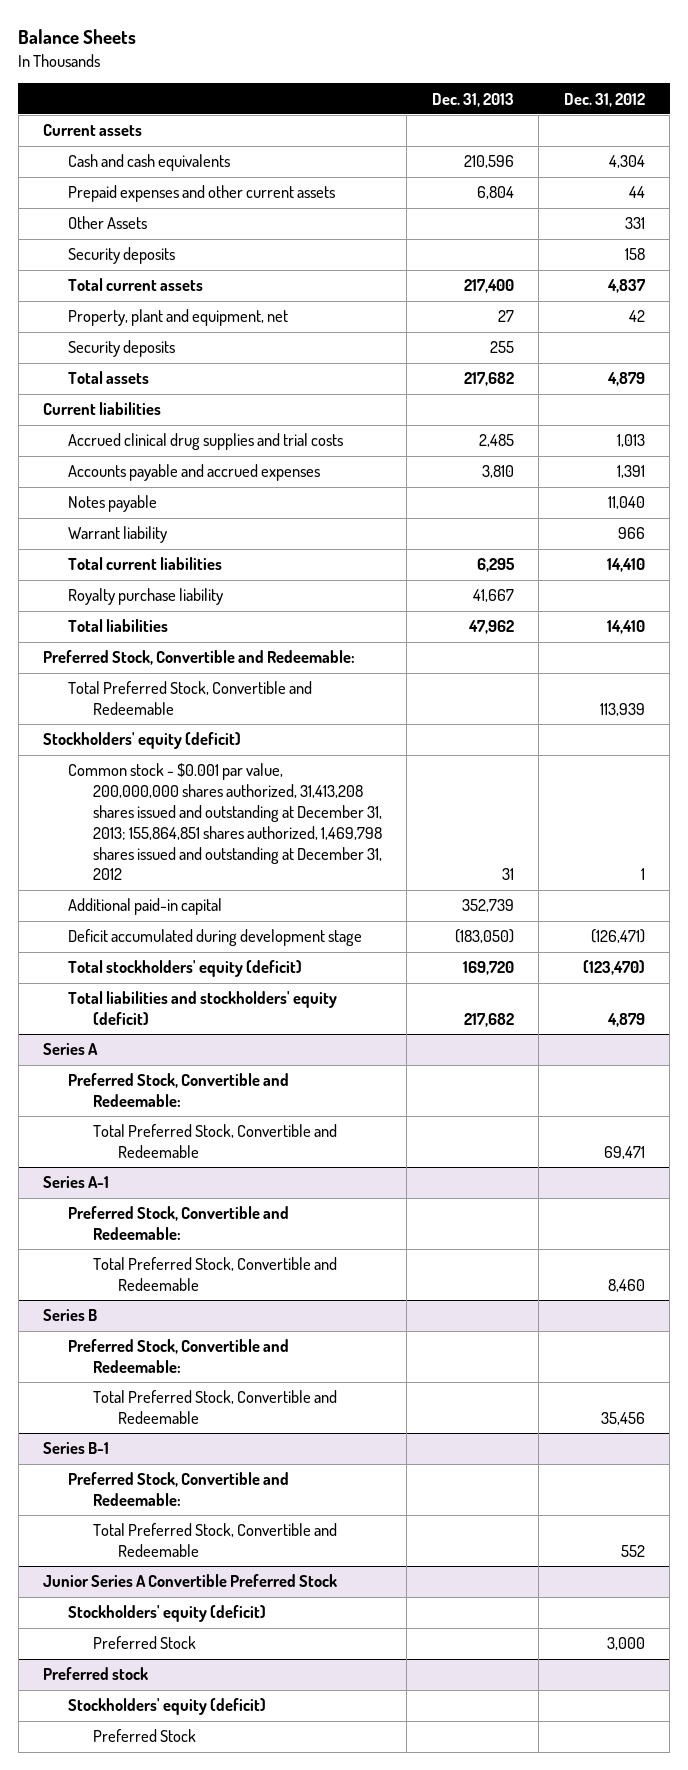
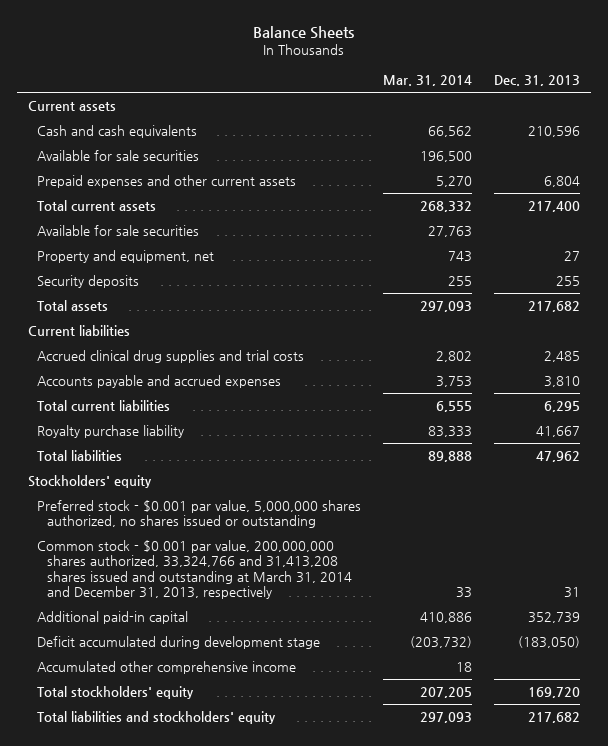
[563,92,645,107] Dec. 31, 2012 -> none
none -> [383,75,473,87] Mar. 31, 2014
none -> [37,150,200,162] Available for sale securities
[68,216,148,230] Other Assets -> none
[68,247,176,265] Security deposits -> none
none -> [37,225,200,237] Available for sale securities
[68,309,289,327] Property, plant and equipment, net -> [37,250,215,264] Property and equipment, net
[68,495,158,513] Notes payable -> none
[68,526,168,544] Warrant liability -> none
[43,650,356,666] Preferred Stock, Convertible and Redeemable: -> none
[68,681,313,716] Total Preferred Stock, Convertible and Redeemable -> none
[43,732,242,750] Stockholders' equity (deficit) -> [27,475,152,489] Stockholders' equity
none -> [37,500,362,529] Preferred stock - $0.001 par value, 5,000,000 shares authorized, no shares issued or outstanding
[68,763,383,881] Common stock - $0.001 par value, 200,000,000 shares authorized, 31,413,208 shares issued and outstanding at December 31, 2013; 155,864,851 shares authorized, 1,469,798 shares issued and outstanding at December 31, 2012 -> [37,540,352,600] Common stock - $0.001 par value, 200,000,000 shares authorized, 33,324,766 and 31,413,208 shares issued and outstanding at March 31, 2014 and December 31, 2013, respectively
[43,1043,99,1056] Series A -> none
[68,1073,290,1108] Preferred Stock, Convertible and Redeemable: -> none
[93,1124,338,1159] Total Preferred Stock, Convertible and Redeemable -> none
[43,1176,110,1189] Series A-1 -> none
[68,1206,290,1241] Preferred Stock, Convertible and Redeemable: -> none
[93,1257,338,1292] Total Preferred Stock, Convertible and Redeemable -> none
[43,1309,98,1322] Series B -> none
[68,1339,290,1374] Preferred Stock, Convertible and Redeemable: -> none
[93,1390,338,1425] Total Preferred Stock, Convertible and Redeemable -> none
[43,1442,110,1455] Series B-1 -> none
[68,1472,290,1507] Preferred Stock, Convertible and Redeemable: -> none
[93,1523,338,1558] Total Preferred Stock, Convertible and Redeemable -> none
[43,1574,338,1588] Junior Series A Convertible Preferred Stock -> none
[68,1605,267,1623] Stockholders' equity (deficit) -> none
[93,1636,197,1650] Preferred Stock -> none
[43,1667,149,1681] Preferred stock -> none
[68,1698,267,1716] Stockholders' equity (deficit) -> none
[93,1729,197,1743] Preferred Stock -> none
none -> [37,661,297,675] Accumulated other comprehensive income
[68,960,303,978] Total stockholders' equity (deficit) -> [37,686,195,700] Total stockholders' equity
[68,991,338,1026] Total liabilities and stockholders' equity (deficit) -> [37,711,277,725] Total liabilities and stockholders' equity

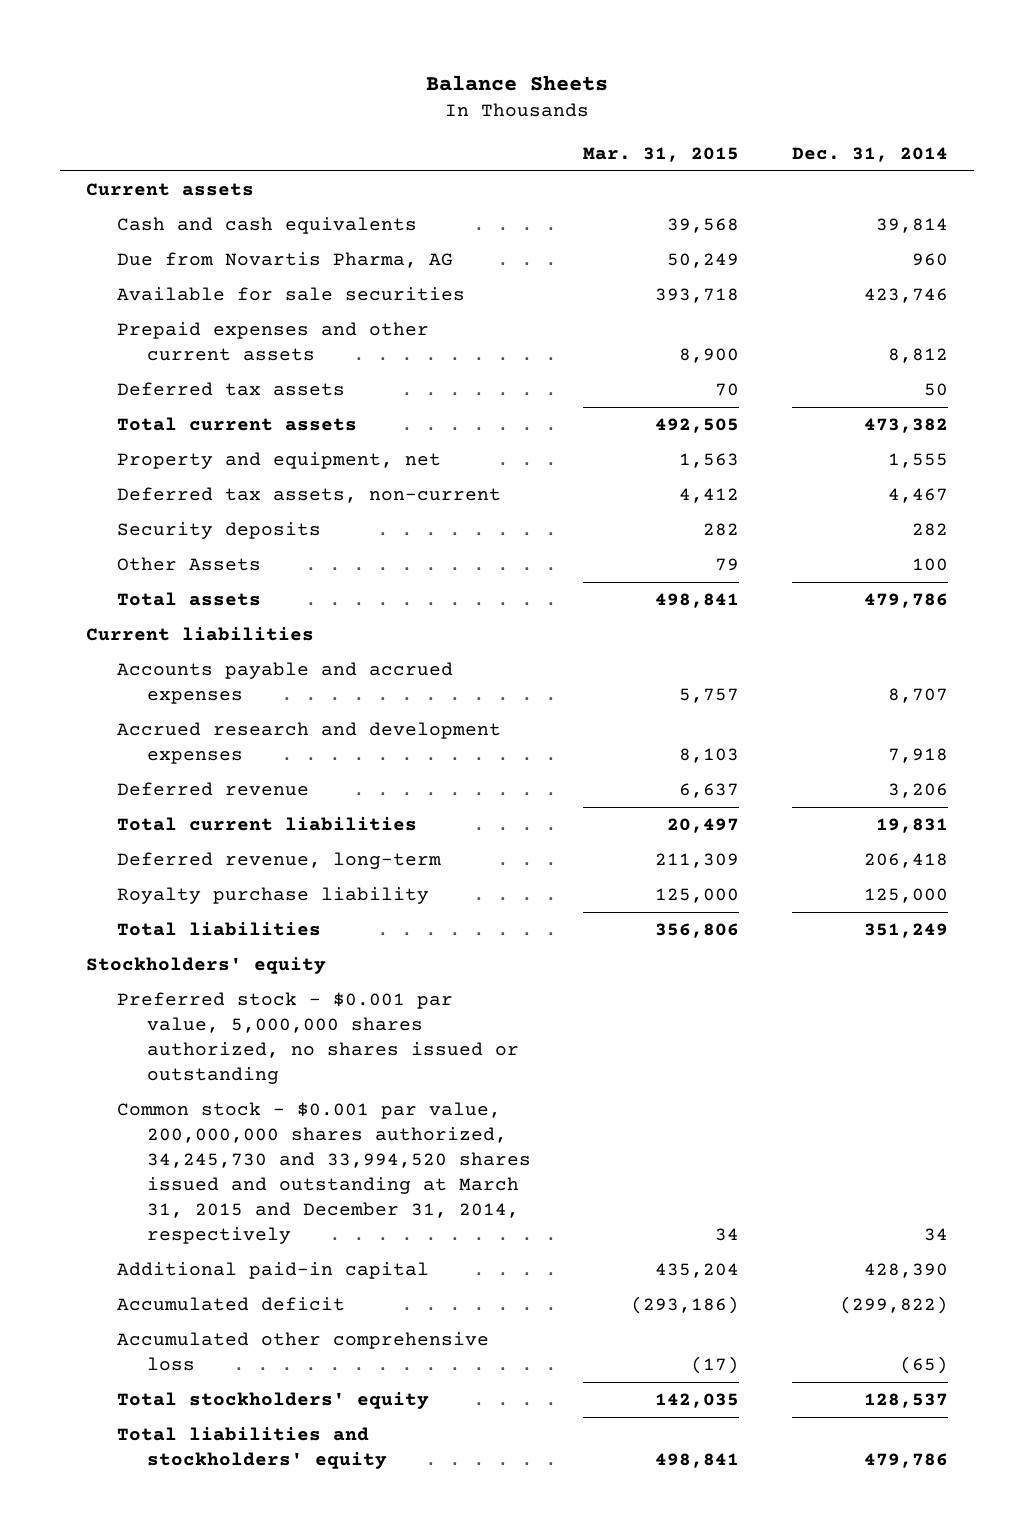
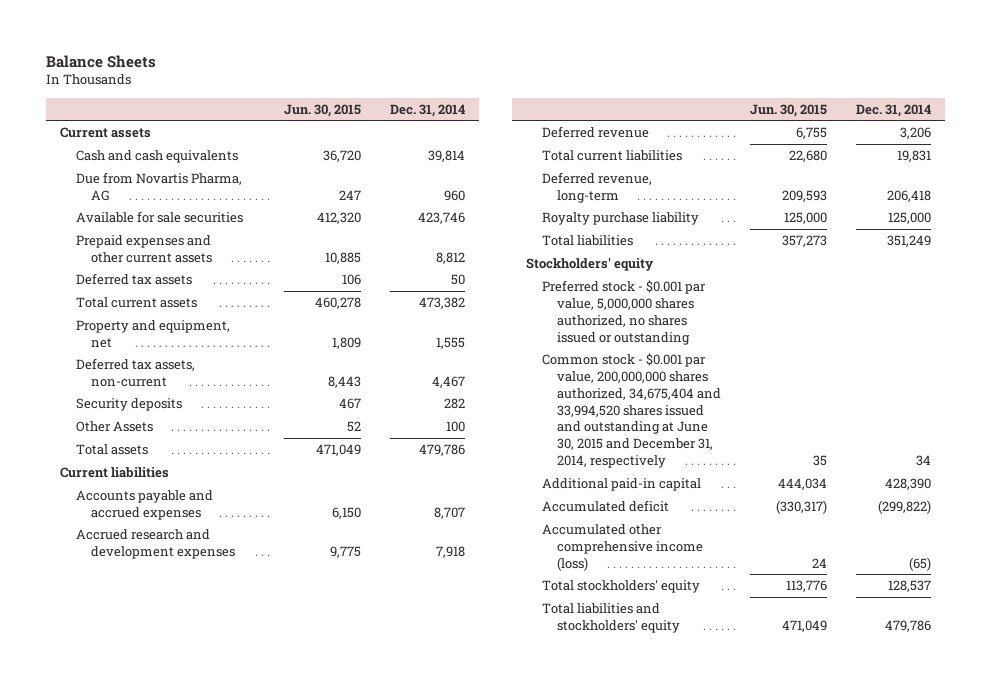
[583,146,740,162] Mar. 31, 2015 -> none
none -> [283,103,361,117] Jun. 30, 2015
[116,1102,532,1244] Common stock - $0.001 par value, 200,000,000 shares authorized, 34,245,730 and 33,994,520 shares issued and outstanding at March 31, 2015 and December 31, 2014, respectively -> [541,353,722,469] Common stock - $0.001 par value, 200,000,000 shares authorized, 34,675,404 and 33,994,520 shares issued and outstanding at June 30, 2015 and December 31, 2014, respectively
[116,1332,489,1372] Accumulated other comprehensive loss -> [541,524,704,571] Accumulated other comprehensive income (loss)

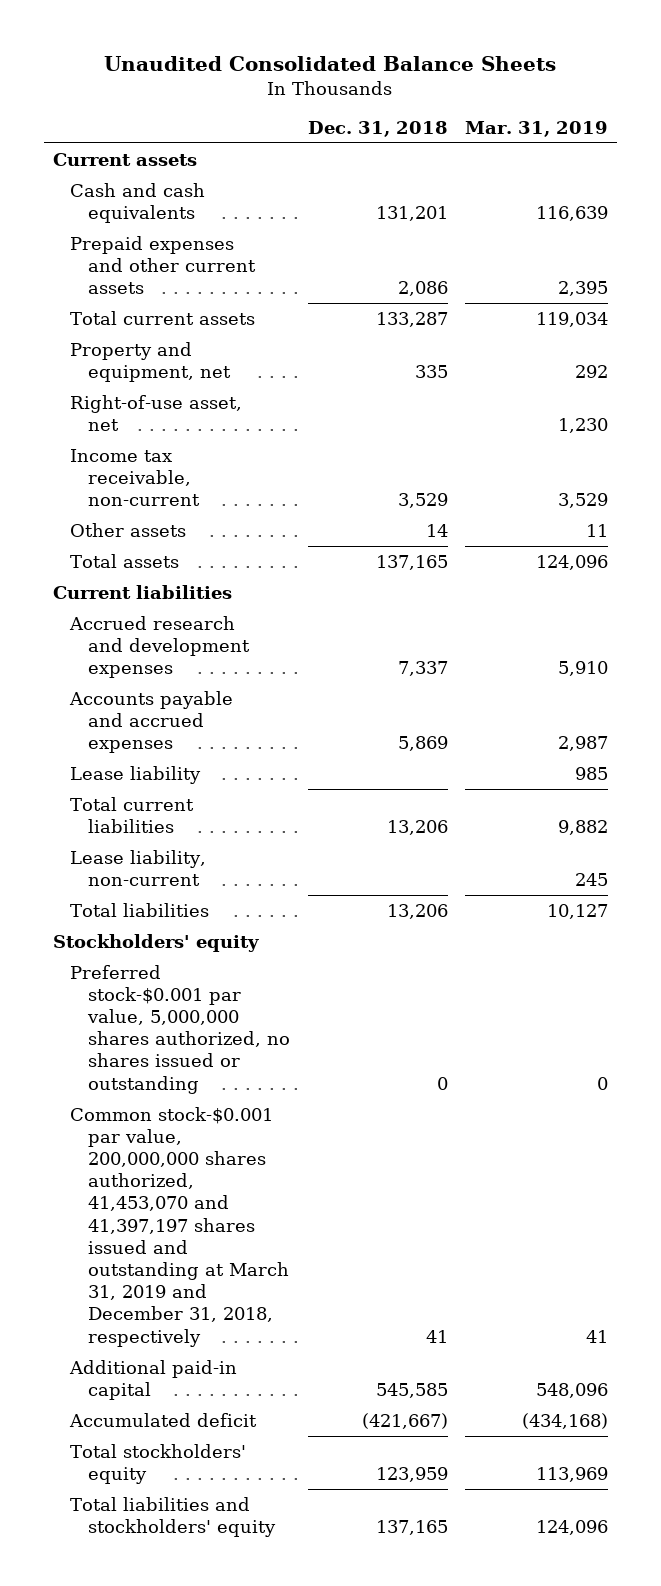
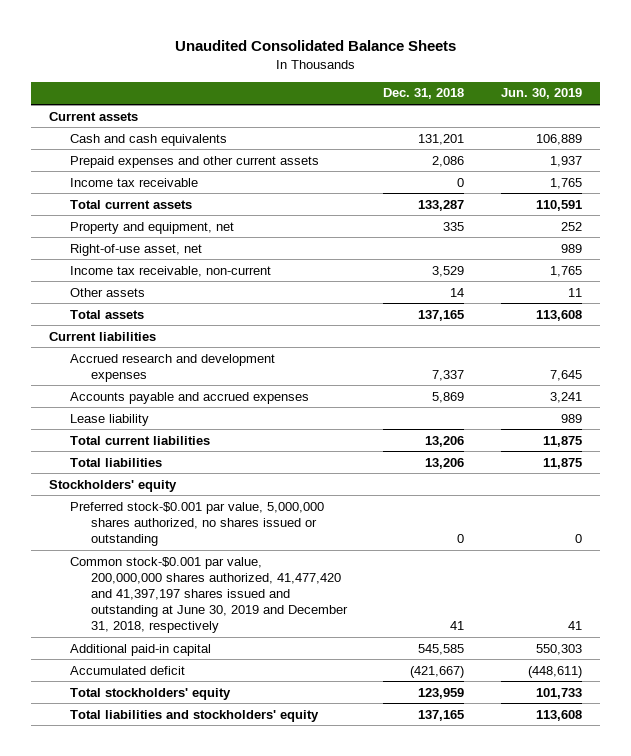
[464,120,608,137] Mar. 31, 2019 -> none
none -> [501,88,583,100] Jun. 30, 2019
none -> [69,177,198,187] Income tax receivable
[70,849,207,886] Lease liability, non-current -> none
[70,1106,290,1347] Common stock-$0.001 par value, 200,000,000 shares authorized, 41,453,070 and 41,397,197 shares issued and outstanding at March 31, 2019 and December 31, 2018, respectively -> [69,556,348,634] Common stock-$0.001 par value, 200,000,000 shares authorized, 41,477,420 and 41,397,197 shares issued and outstanding at June 30, 2019 and December 31, 2018, respectively

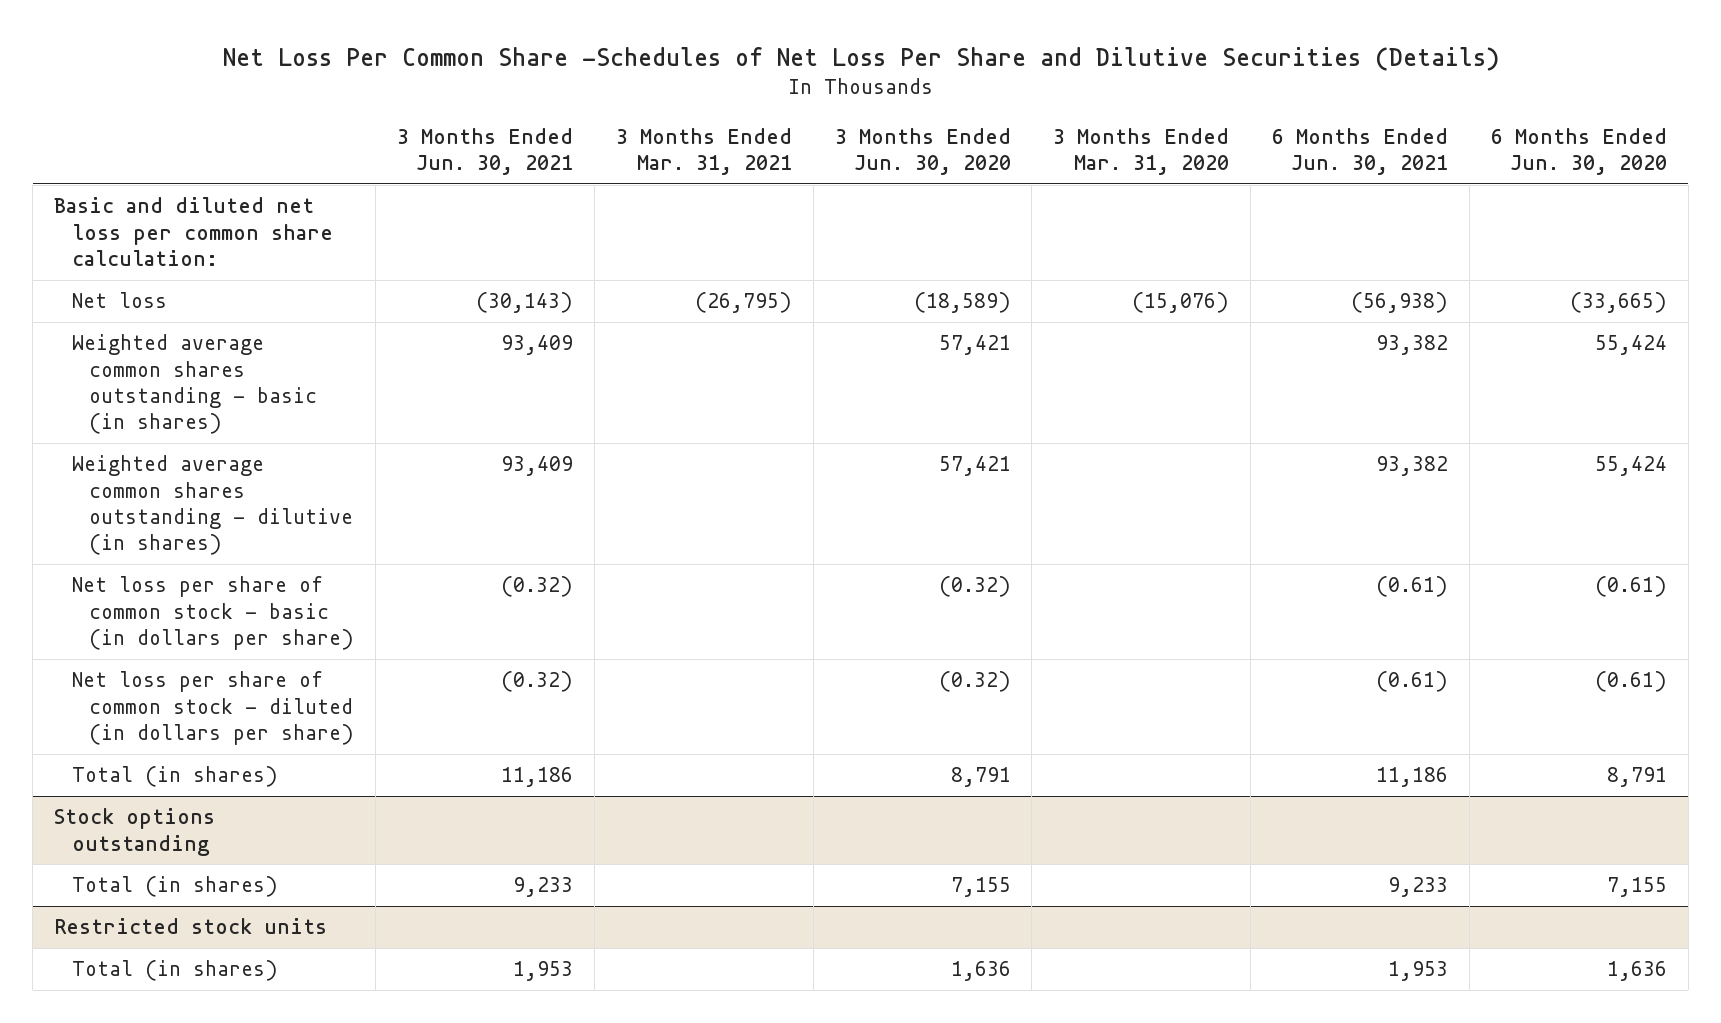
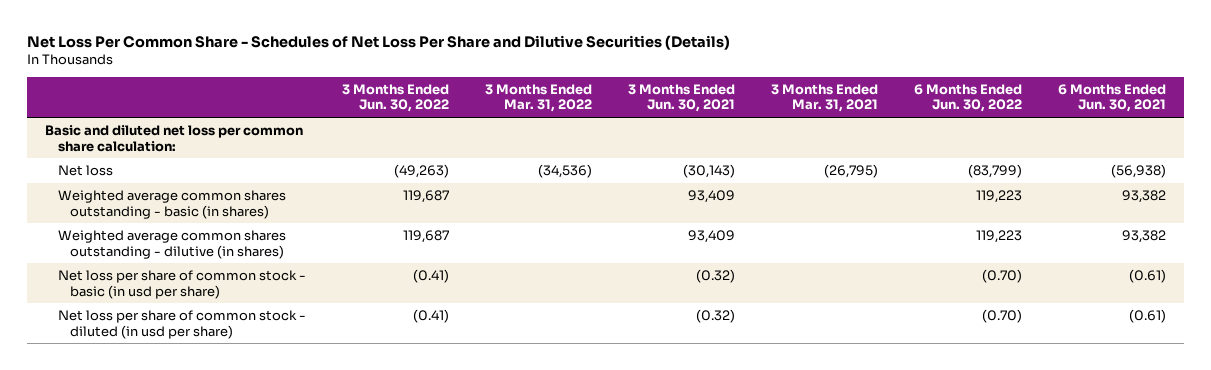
[222,46,1499,71] Net Loss Per Common Share -Schedules of Net Loss Per Share and Dilutive Securities (Details) -> [27,34,731,50] Net Loss Per Common Share - Schedules of Net Loss Per Share and Dilutive Securities (Details)
[834,127,1011,176] 3 Months Ended Jun. 30, 2020 -> none
[1053,127,1230,176] 3 Months Ended Mar. 31, 2020 -> none
[1491,127,1668,176] 6 Months Ended Jun. 30, 2020 -> none
none -> [341,83,449,113] 3 Months Ended Jun. 30, 2022
none -> [484,83,592,113] 3 Months Ended Mar. 31, 2022
none -> [914,83,1023,113] 6 Months Ended Jun. 30, 2022
[71,766,278,788] Total (in shares) -> none
[54,808,216,856] Stock options outstanding -> none
[71,876,278,898] Total (in shares) -> none
[54,918,328,935] Restricted stock units -> none
[71,960,278,982] Total (in shares) -> none
[71,576,355,650] Net loss per share of common stock - basic (in dollars per share) -> [57,270,306,299] Net loss per share of common stock - basic (in usd per share)
[71,671,355,745] Net loss per share of common stock - diluted (in dollars per share) -> [57,310,306,339] Net loss per share of common stock - diluted (in usd per share)

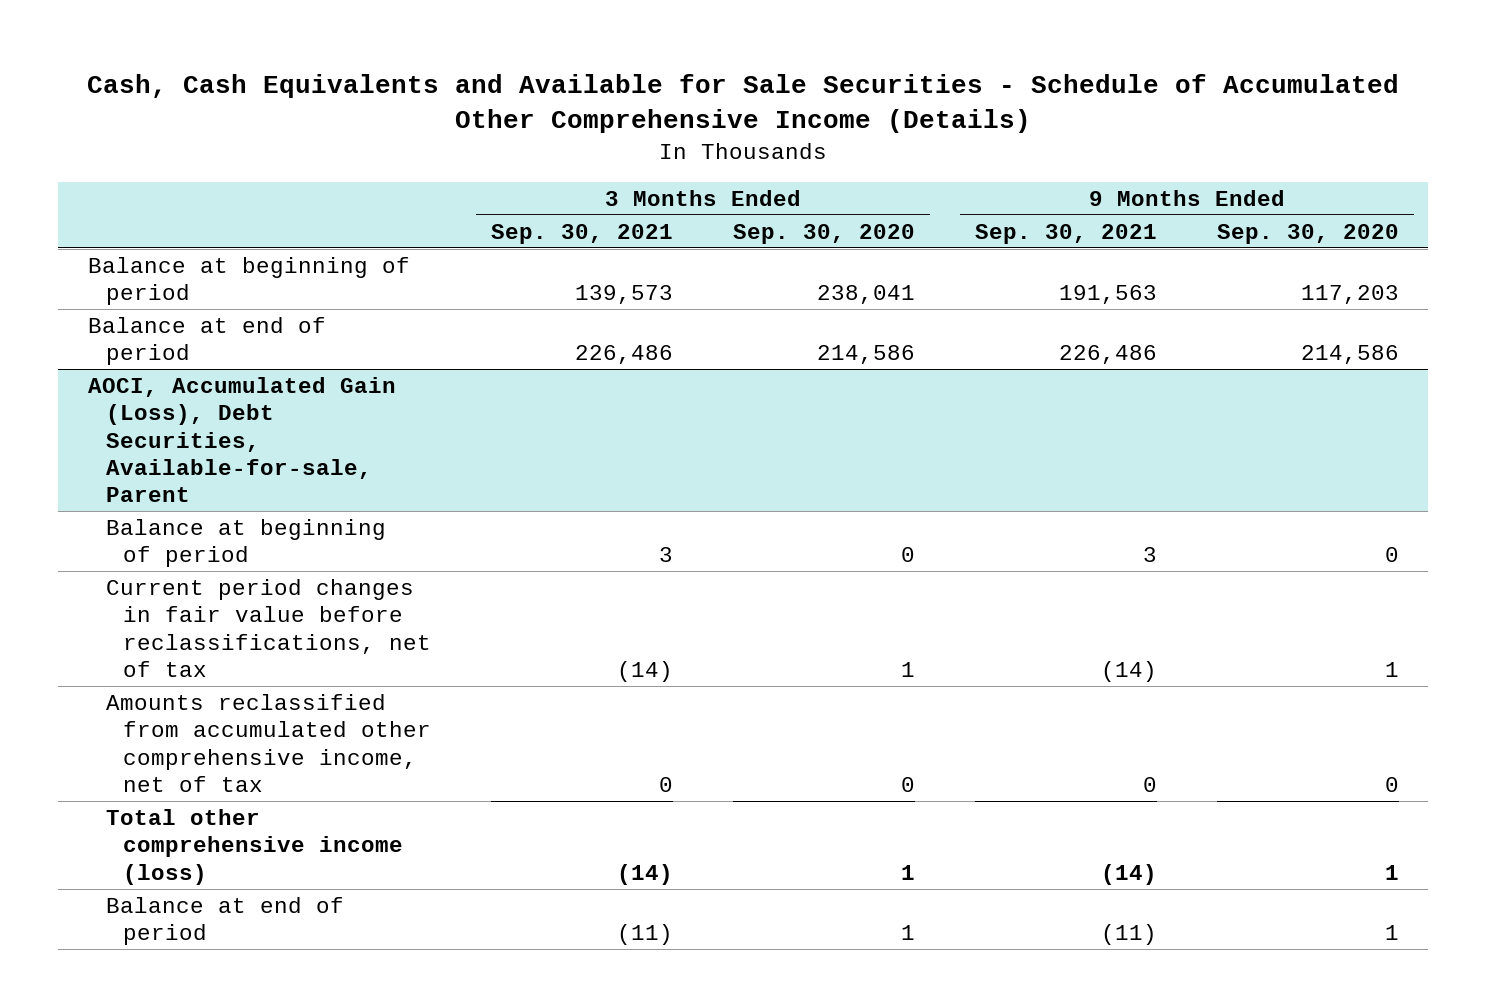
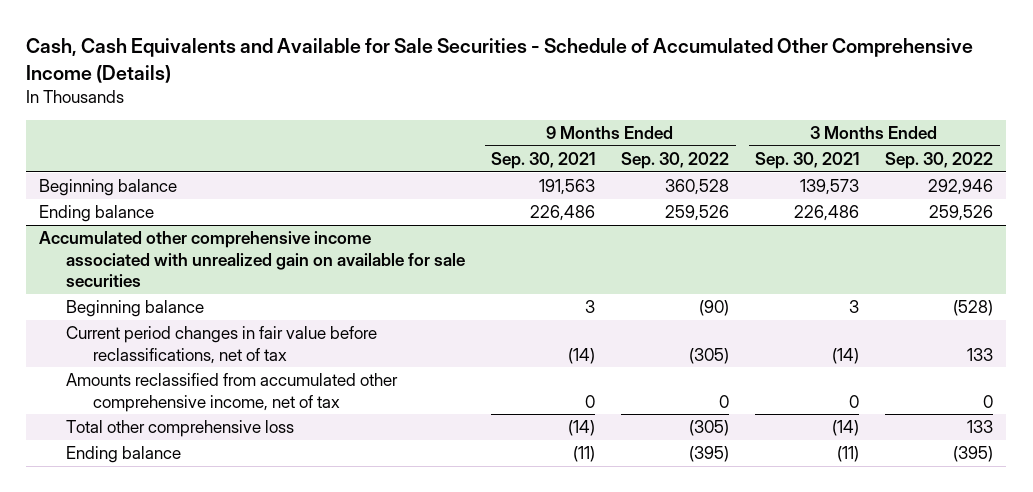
[732,223,915,244] Sep. 30, 2020 -> none
[1216,223,1399,244] Sep. 30, 2020 -> none
none -> [621,151,730,169] Sep. 30, 2022
none -> [885,151,994,169] Sep. 30, 2022
[88,257,411,306] Balance at beginning of period -> [39,179,178,197] Beginning balance
[88,317,327,366] Balance at end of period -> [39,205,155,223] Ending balance
[88,377,397,503] AOCI, Accumulated Gain (Loss), Debt Securities, Available-for-sale, Parent -> [39,231,466,288] Accumulated other comprehensive income associated with unrealized gain on available for sale securities
[105,519,386,568] Balance at beginning of period -> [66,300,205,318] Beginning balance
[105,809,404,885] Total other comprehensive income (loss) -> [66,420,295,438] Total other comprehensive loss
[105,897,344,946] Balance at end of period -> [66,446,182,464] Ending balance

